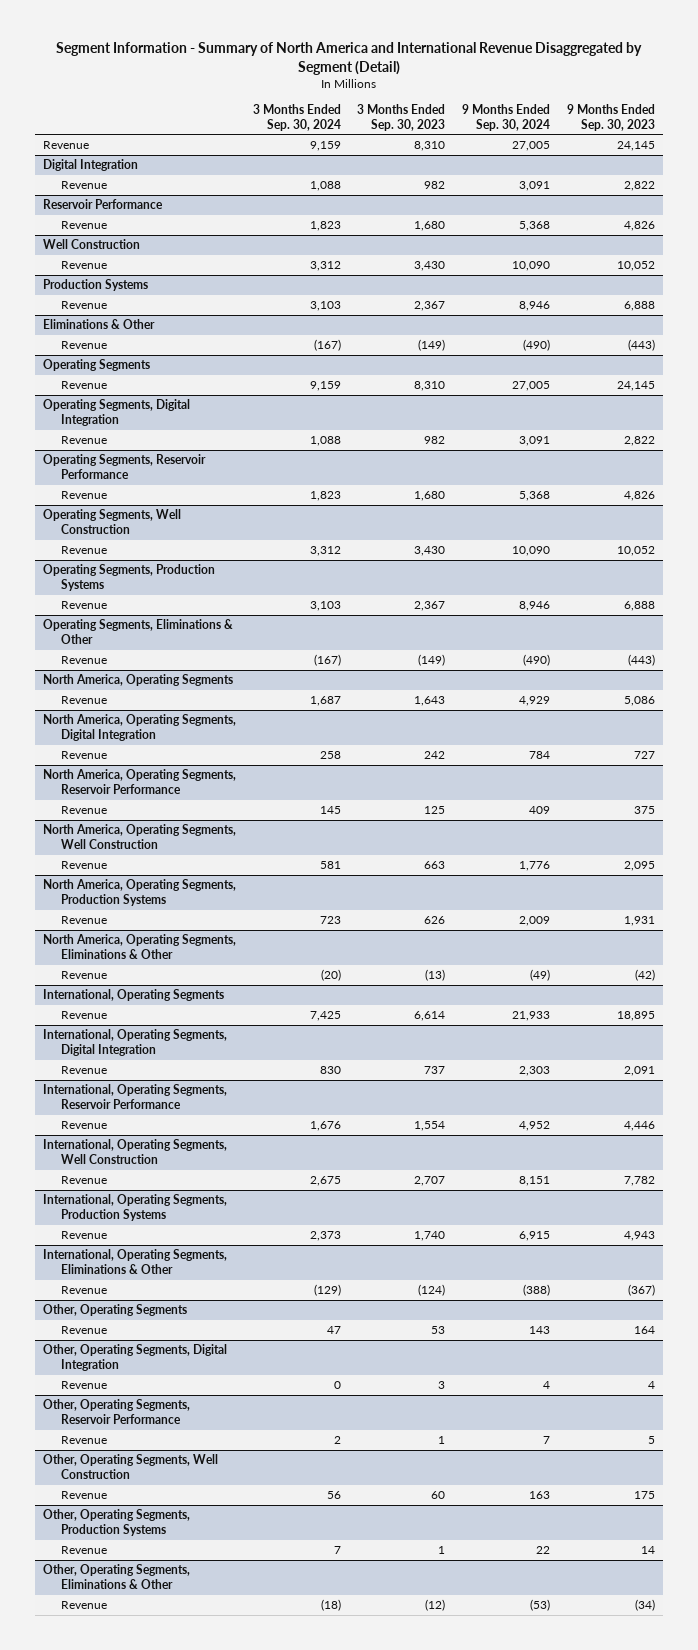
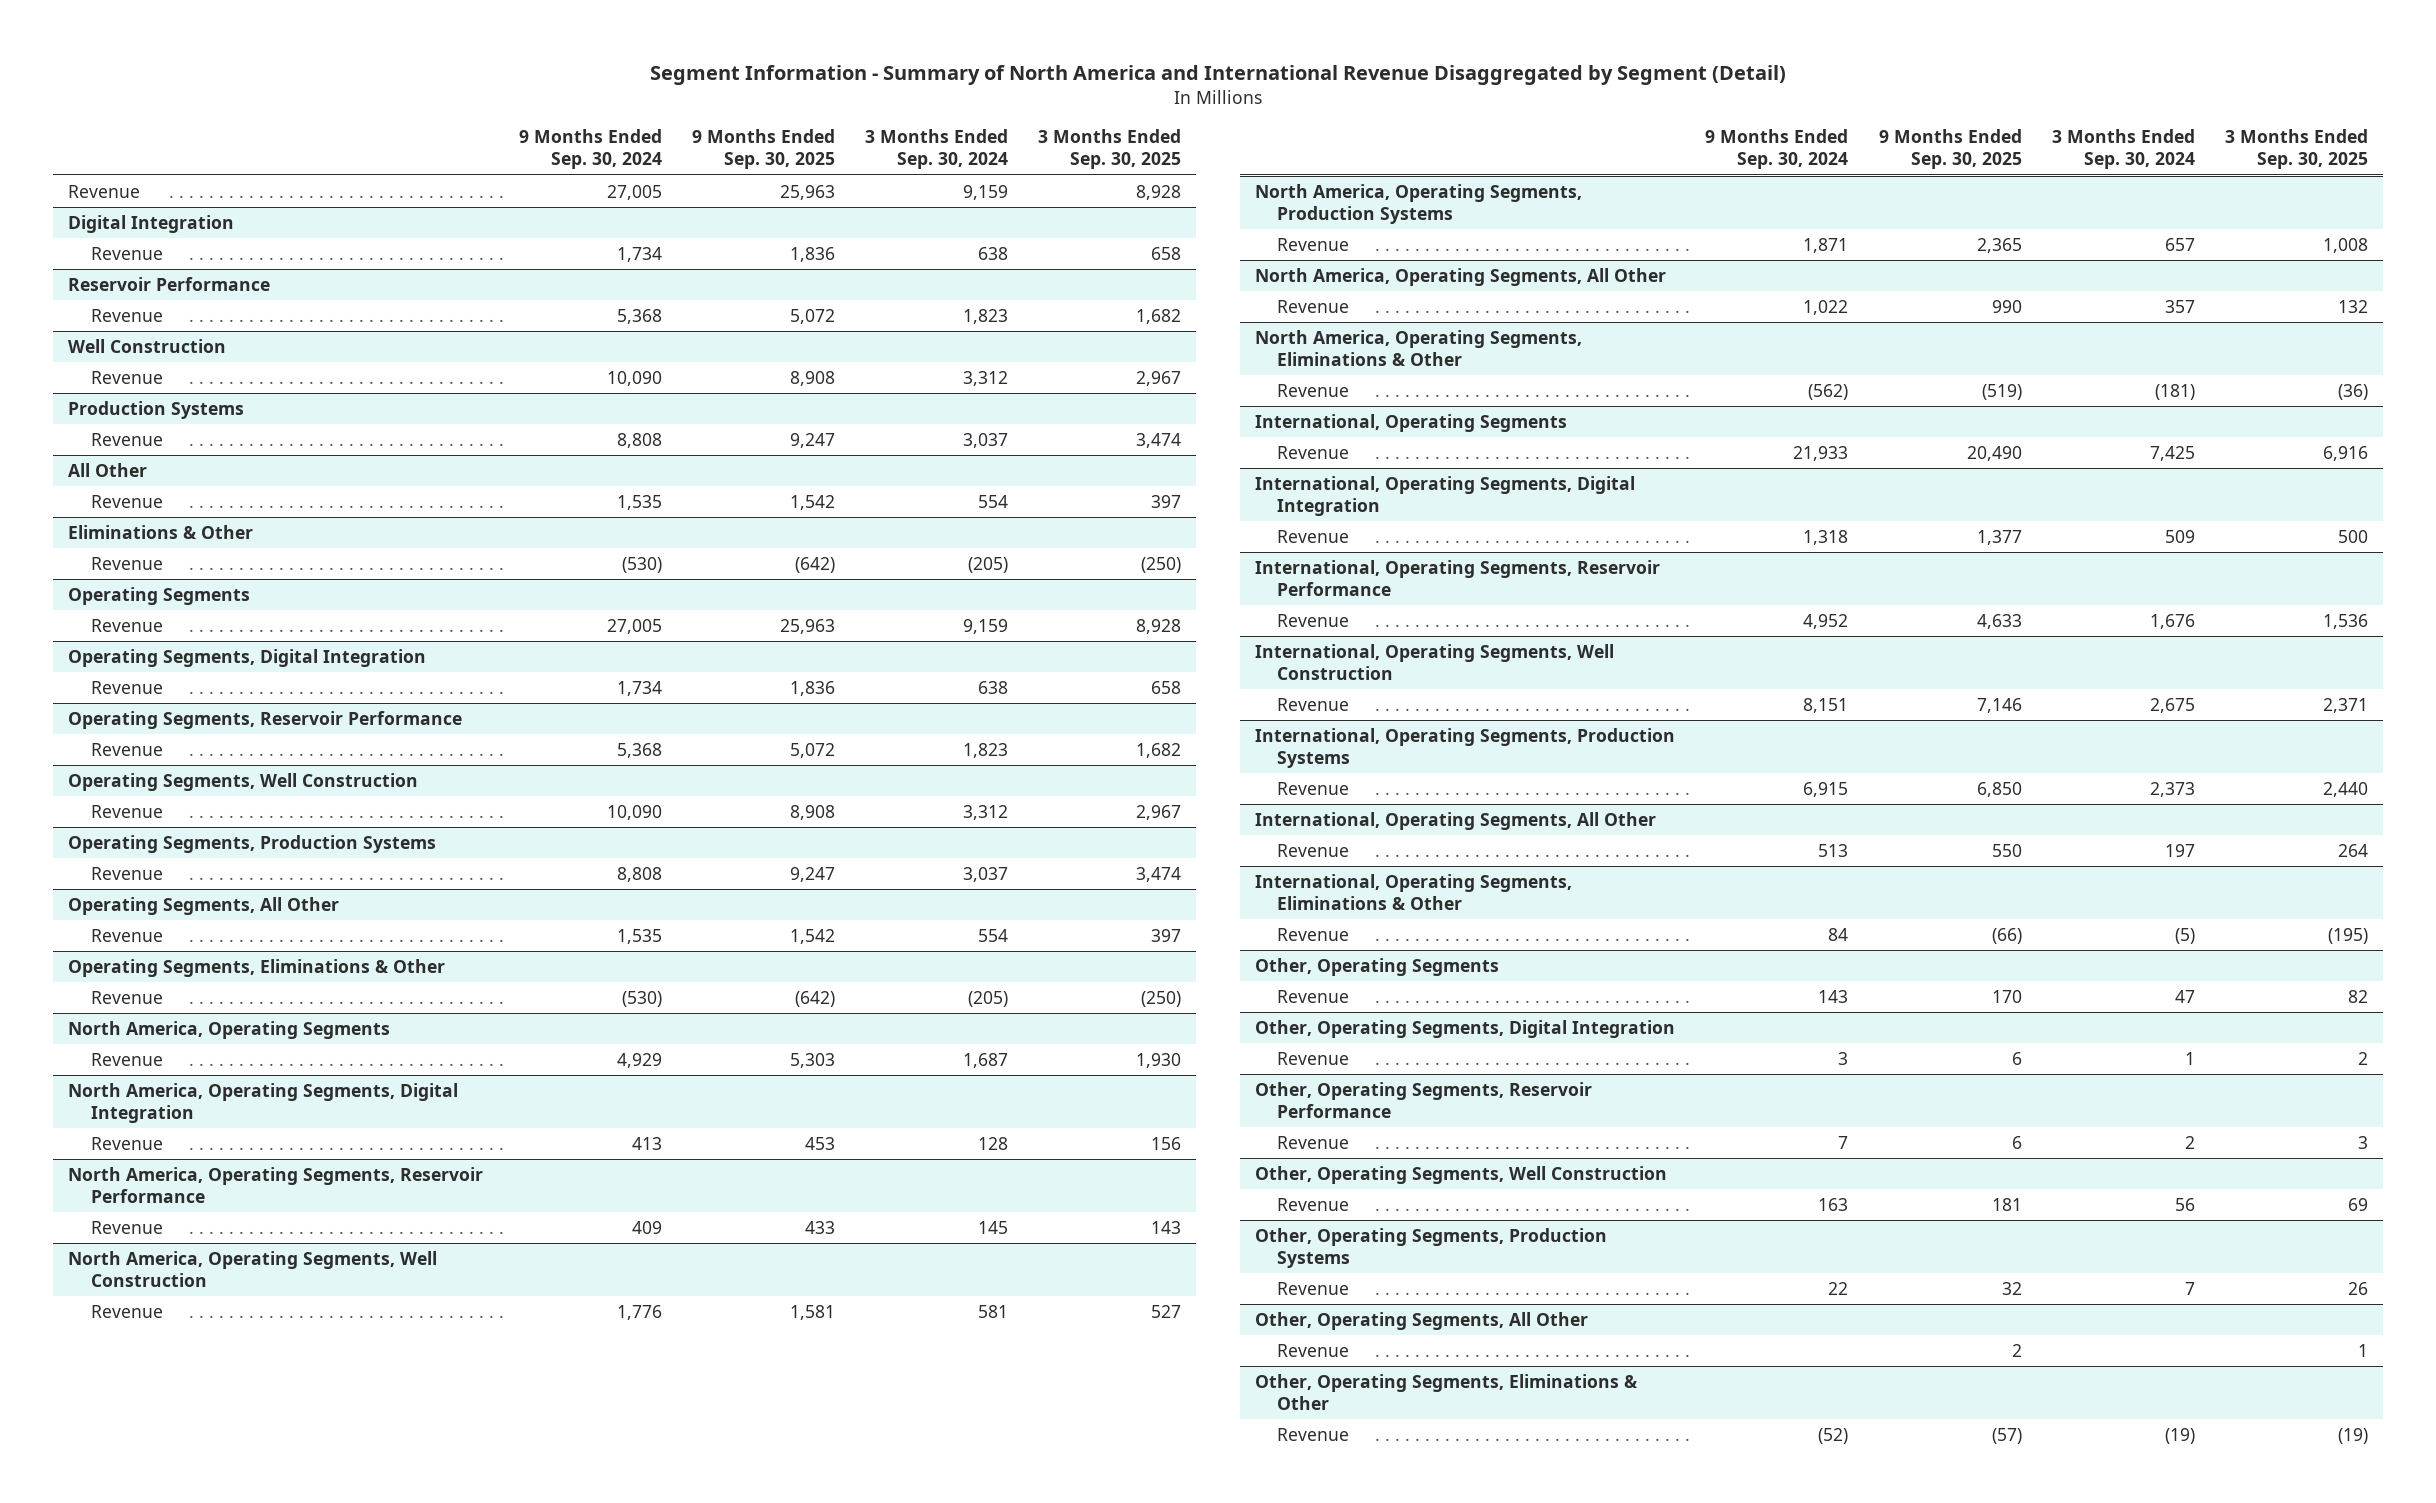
[357,103,446,131] 3 Months Ended Sep. 30, 2023 -> none
[566,103,655,131] 9 Months Ended Sep. 30, 2023 -> none
none -> [691,129,835,170] 9 Months Ended Sep. 30, 2025
none -> [1038,129,1182,170] 3 Months Ended Sep. 30, 2025
[309,181,341,192] 1,088 -> [978,246,1009,260] 638
[519,181,551,192] 3,091 -> [616,246,662,262] 1,734
[309,301,341,312] 3,103 -> [963,432,1009,448] 3,037
[519,301,551,312] 8,946 -> [616,432,662,448] 8,808
none -> [68,462,148,477] All Other
none -> [90,494,163,508] Revenue
[313,339,341,352] (167) -> [968,556,1009,573] (205)
[523,339,551,352] (490) -> [621,556,662,573] (530)
[309,436,341,447] 1,088 -> [978,680,1009,694] 638
[519,436,551,447] 3,091 -> [616,680,662,696] 1,734
[309,601,341,612] 3,103 -> [963,866,1009,882] 3,037
[519,601,551,612] 8,946 -> [616,866,662,882] 8,808
none -> [68,896,340,915] Operating Segments, All Other
none -> [90,928,163,942] Revenue
[313,654,341,667] (167) -> [968,990,1009,1007] (205)
[523,654,551,667] (490) -> [621,990,662,1007] (530)
[319,751,341,760] 258 -> [978,1136,1009,1150] 128
[529,751,551,760] 784 -> [631,1136,662,1150] 413
[319,916,341,925] 723 -> [2164,237,2195,251] 657
[519,916,551,927] 2,009 -> [1803,237,1849,253] 1,871
none -> [1255,267,1667,286] North America, Operating Segments, All Other
none -> [1277,299,1350,313] Revenue
[320,969,341,982] (20) -> [2154,383,2195,400] (181)
[530,969,551,982] (49) -> [1808,383,1849,400] (562)
[319,1066,341,1075] 830 -> [2164,529,2195,543] 509
[519,1066,551,1077] 2,303 -> [1803,529,1849,545] 1,318
none -> [1255,811,1657,830] International, Operating Segments, All Other
none -> [1277,843,1350,857] Revenue
[313,1284,341,1297] (129) -> [2174,927,2195,944] (5)
[523,1284,551,1297] (388) -> [1828,927,1849,941] 84
[333,1381,341,1390] 0 -> [2184,1051,2195,1065] 1
[543,1381,551,1390] 4 -> [1838,1051,1849,1065] 3
none -> [1255,1311,1589,1330] Other, Operating Segments, All Other
none -> [1277,1343,1350,1357] Revenue
[320,1599,341,1612] (18) -> [2164,1427,2195,1444] (19)
[530,1599,551,1612] (53) -> [1818,1427,1849,1444] (52)

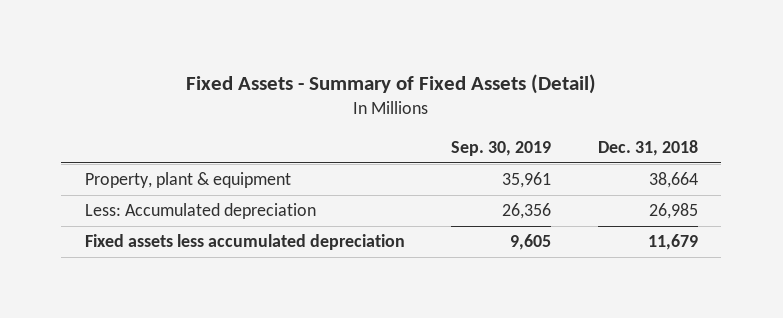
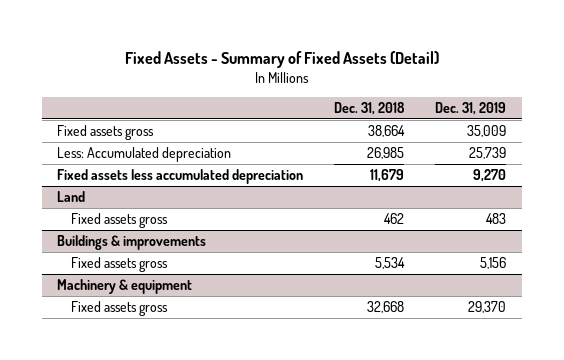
[451,141,552,157] Sep. 30, 2019 -> none
none -> [435,101,507,115] Dec. 31, 2019
[84,172,291,189] Property, plant & equipment -> [57,125,155,141] Fixed assets gross
none -> [57,191,86,203] Land
none -> [70,213,168,229] Fixed assets gross
none -> [57,235,207,251] Buildings & improvements
none -> [70,257,168,273] Fixed assets gross
none -> [57,279,193,295] Machinery & equipment
none -> [70,301,168,317] Fixed assets gross

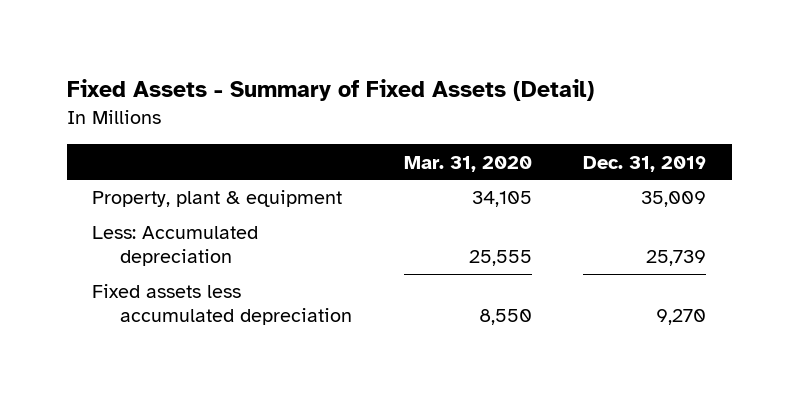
[334,101,406,115] Dec. 31, 2018 -> none
none -> [403,155,532,172] Mar. 31, 2020
[57,125,155,141] Fixed assets gross -> [92,190,343,208] Property, plant & equipment
[57,191,86,203] Land -> none
[70,213,168,229] Fixed assets gross -> none
[57,235,207,251] Buildings & improvements -> none
[70,257,168,273] Fixed assets gross -> none
[57,279,193,295] Machinery & equipment -> none
[70,301,168,317] Fixed assets gross -> none

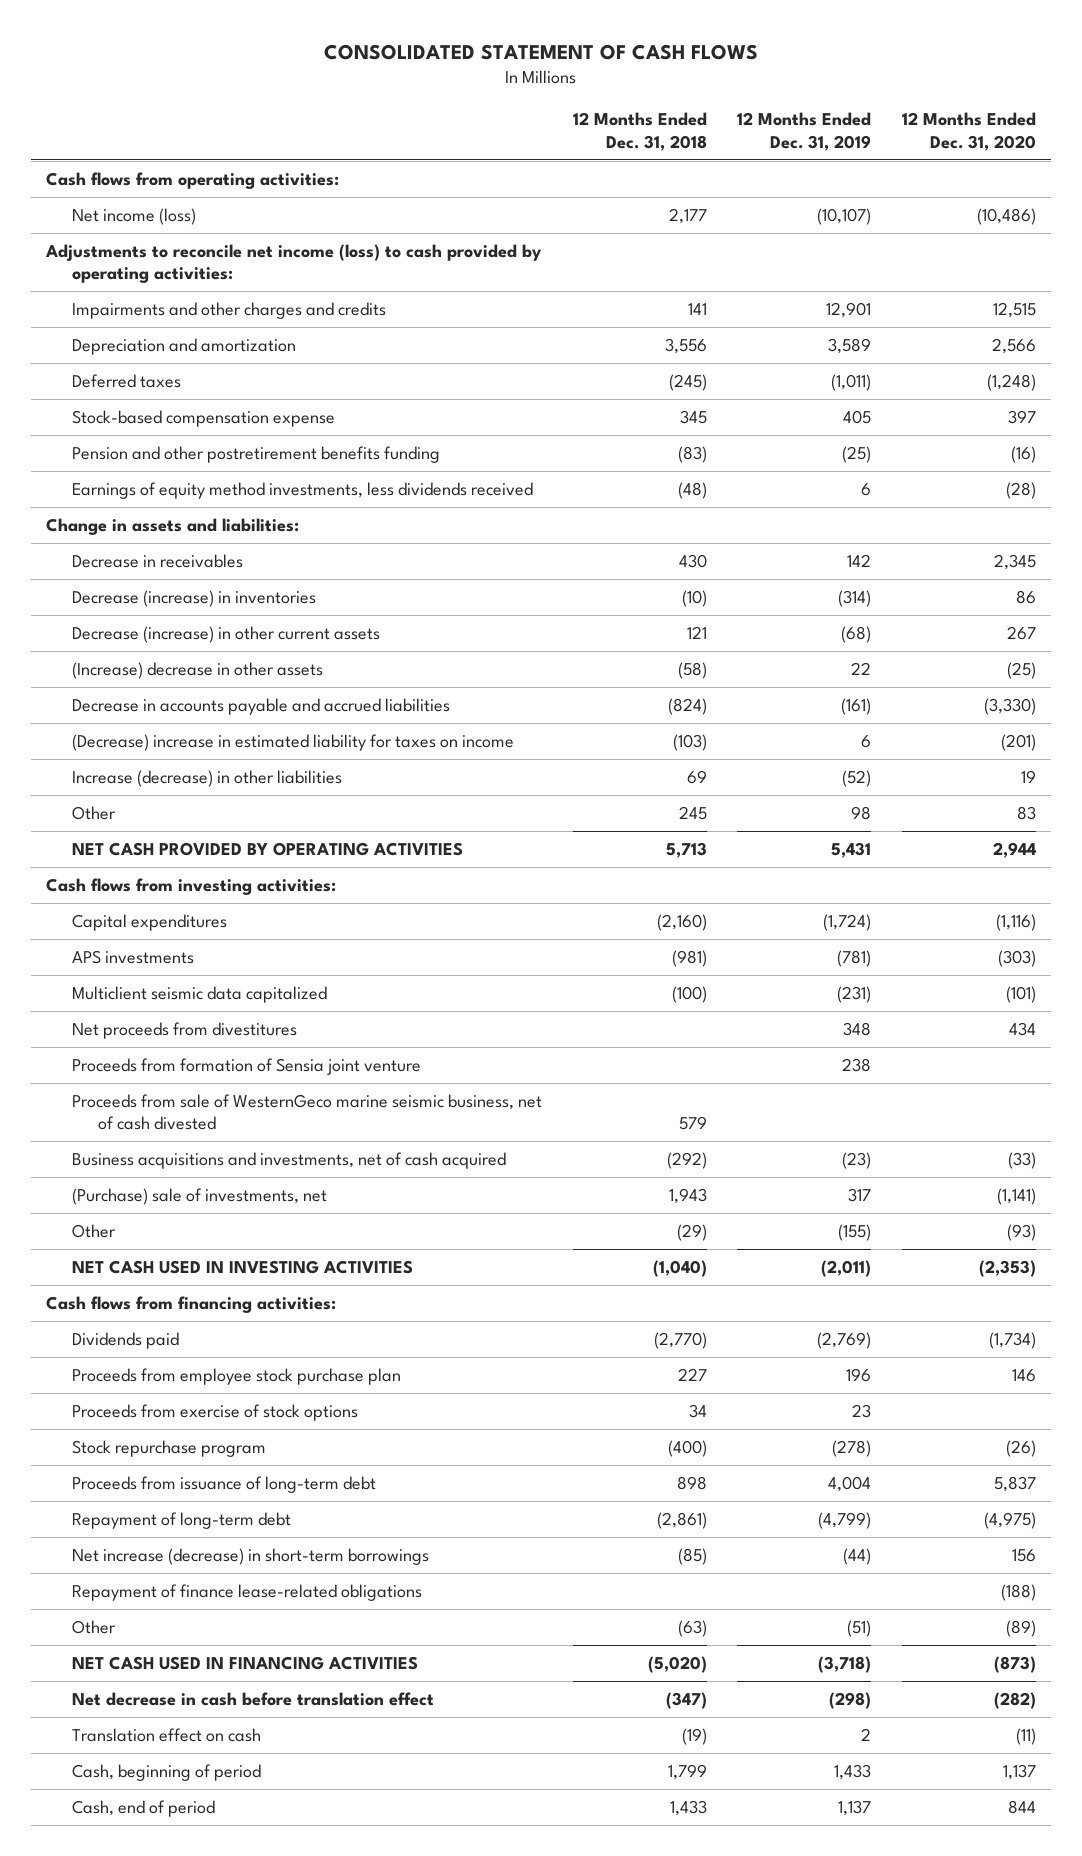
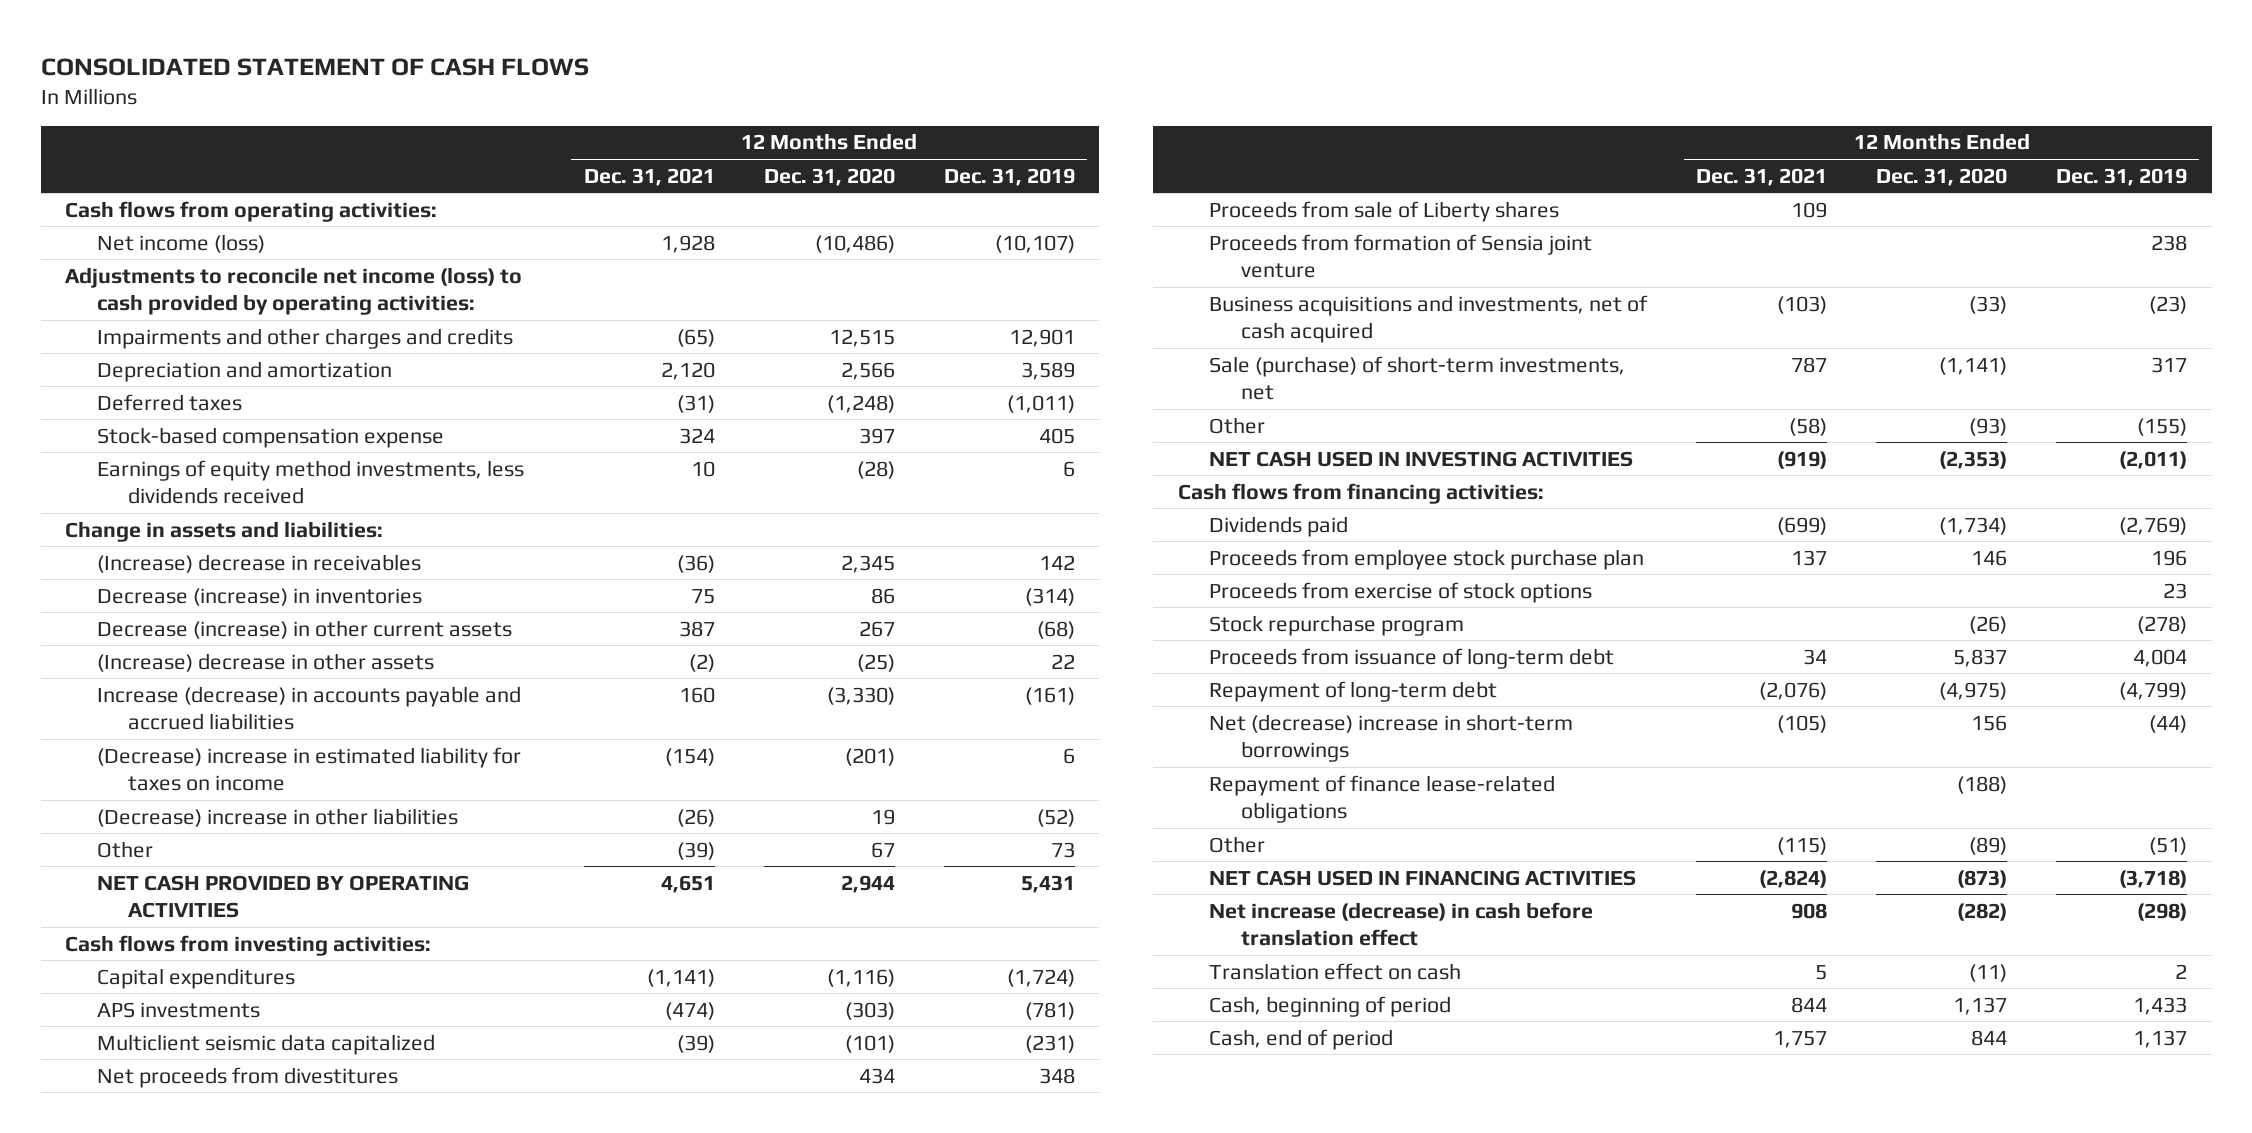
[572,112,707,151] 12 Months Ended Dec. 31, 2018 -> none
none -> [583,167,715,186] Dec. 31, 2021
[72,445,441,463] Pension and other postretirement benefits funding -> none
[72,553,244,568] Decrease in receivables -> [96,553,421,573] (Increase) decrease in receivables
[72,697,451,715] Decrease in accounts payable and accrued liabilities -> [96,685,521,731] Increase (decrease) in accounts payable and accrued liabilities
[72,769,343,787] Increase (decrease) in other liabilities -> [96,807,458,827] (Decrease) increase in other liabilities
[851,805,872,820] 98 -> [1050,841,1075,858] 73
[1016,805,1036,820] 83 -> [870,841,895,858] 67
none -> [1209,200,1560,222] Proceeds from sale of Liberty shares
[72,1093,543,1131] Proceeds from sale of WesternGeco marine seismic business, net of cash divested -> none
[72,1187,328,1205] (Purchase) sale of investments, net -> [1209,355,1626,401] Sale (purchase) of short-term investments, net
[72,1547,430,1565] Net increase (decrease) in short-term borrowings -> [1209,713,1574,763] Net (decrease) increase in short-term borrowings
[72,1691,435,1706] Net decrease in cash before translation effect -> [1209,901,1594,947] Net increase (decrease) in cash before translation effect

